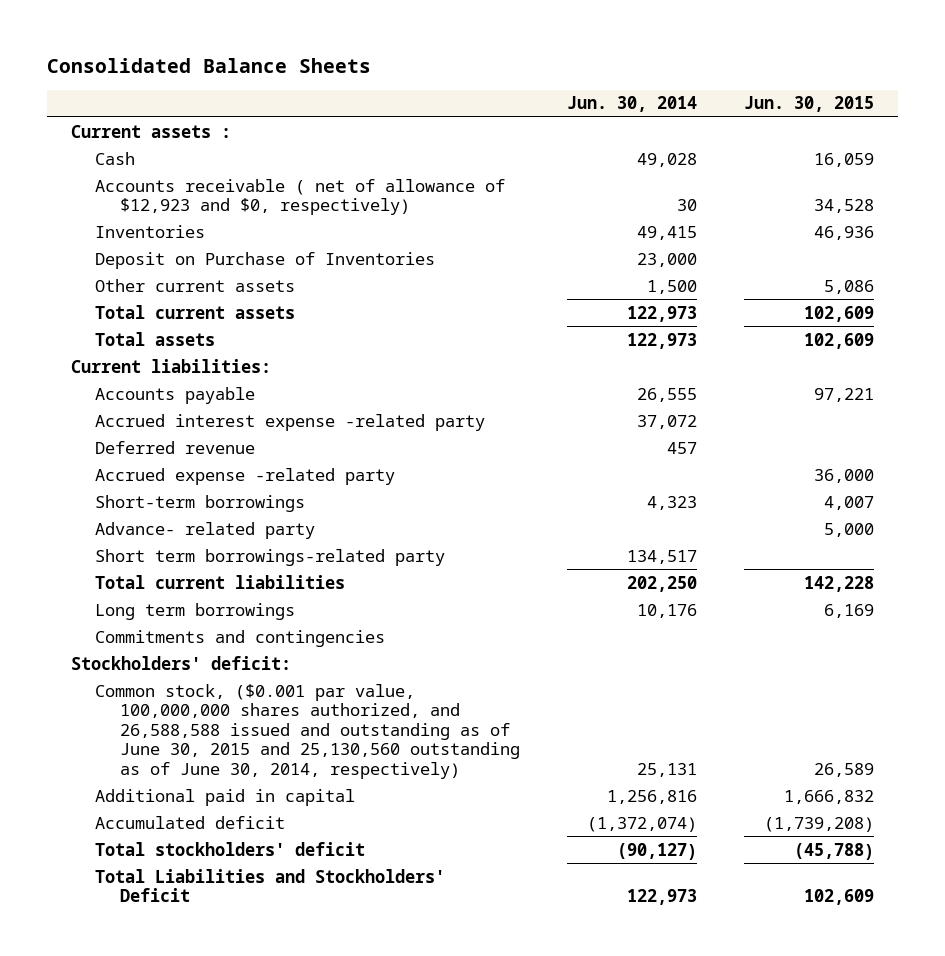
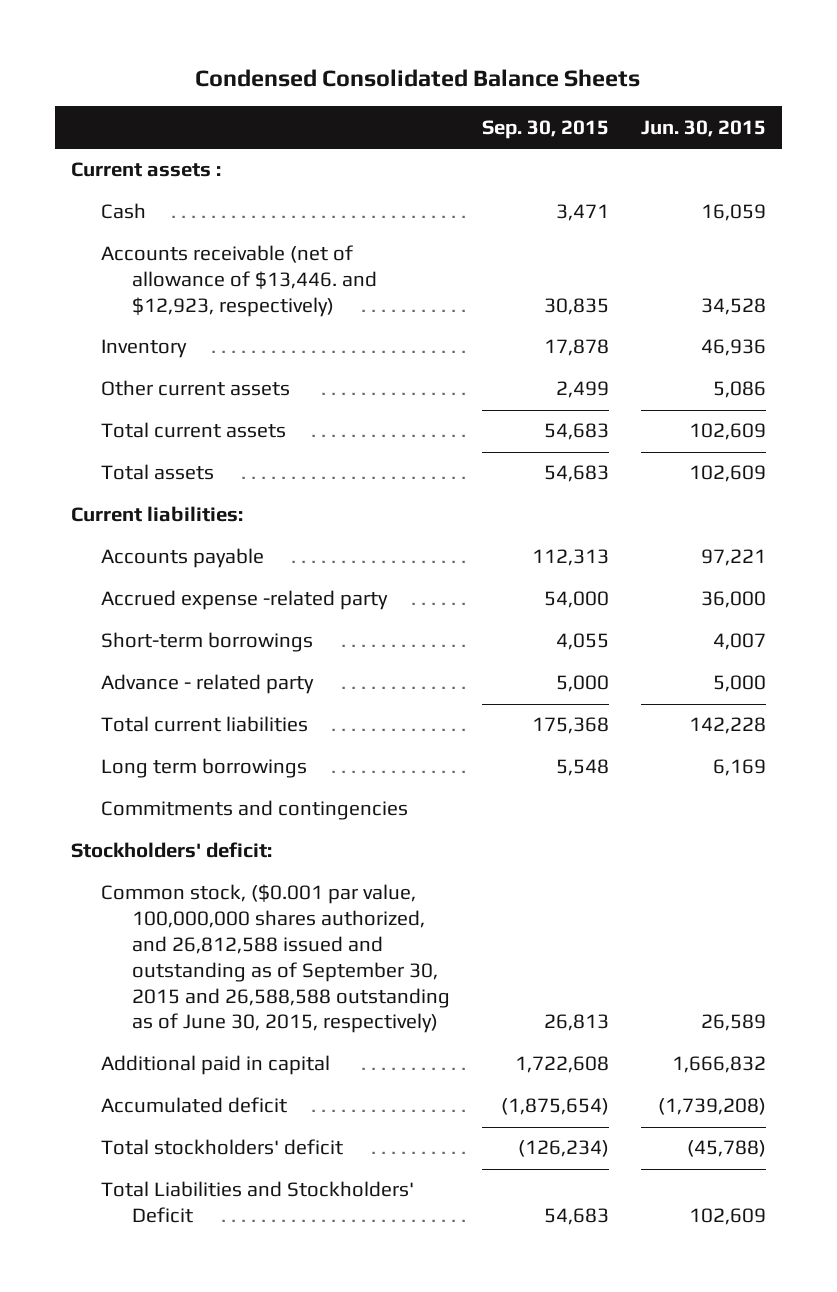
[46,58,371,74] Consolidated Balance Sheets -> [195,69,641,88] Condensed Consolidated Balance Sheets
[566,96,697,113] Jun. 30, 2014 -> none
none -> [482,119,610,139] Sep. 30, 2015
[95,251,436,269] Deposit on Purchase of Inventories -> none
[95,178,506,216] Accounts receivable ( net of allowance of $12,923 and $0, respectively) -> [101,245,378,318] Accounts receivable (net of allowance of $13,446. and $12,923, respectively)
[95,224,206,238] Inventories -> [101,339,188,359] Inventory
[95,413,486,431] Accrued interest expense -related party -> none
[95,440,256,454] Deferred revenue -> none
[95,548,446,566] Short term borrowings-related party -> none
[95,521,316,539] Advance- related party -> [101,674,315,695] Advance - related party
[95,683,520,779] Common stock, ($0.001 par value, 100,000,000 shares authorized, and 26,588,588 issued and outstanding as of June 30, 2015 and 25,130,560 outstanding as of June 30, 2014, respectively) -> [101,884,451,1034] Common stock, ($0.001 par value, 100,000,000 shares authorized, and 26,812,588 issued and outstanding as of September 30, 2015 and 26,588,588 outstanding as of June 30, 2015, respectively)

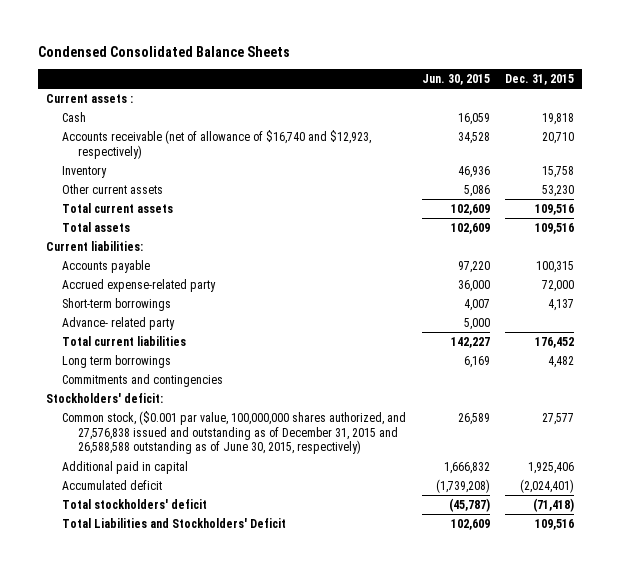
[482,119,610,139] Sep. 30, 2015 -> none
none -> [505,74,575,86] Dec. 31, 2015
[101,245,378,318] Accounts receivable (net of allowance of $13,446. and $12,923, respectively) -> [62,129,372,159] Accounts receivable (net of allowance of $16,740 and $12,923, respectively)
[701,549,767,567] 97,221 -> [457,260,490,273] 97,220
[101,590,389,611] Accrued expense -related party -> [62,278,217,292] Accrued expense-related party
[101,674,315,695] Advance - related party -> [62,316,176,330] Advance- related party
[689,717,767,735] 142,228 -> [450,336,490,348] 142,227
[101,884,451,1034] Common stock, ($0.001 par value, 100,000,000 shares authorized, and 26,812,588 issued and outstanding as of September 30, 2015 and 26,588,588 outstanding as of June 30, 2015, respectively) -> [62,410,407,455] Common stock, ($0.001 par value, 100,000,000 shares authorized, and 27,576,838 issued and outstanding as of December 31, 2015 and 26,588,588 outstanding as of June 30, 2015, respectively)
[687,1140,767,1158] (45,788) -> [448,497,490,512] (45,787)

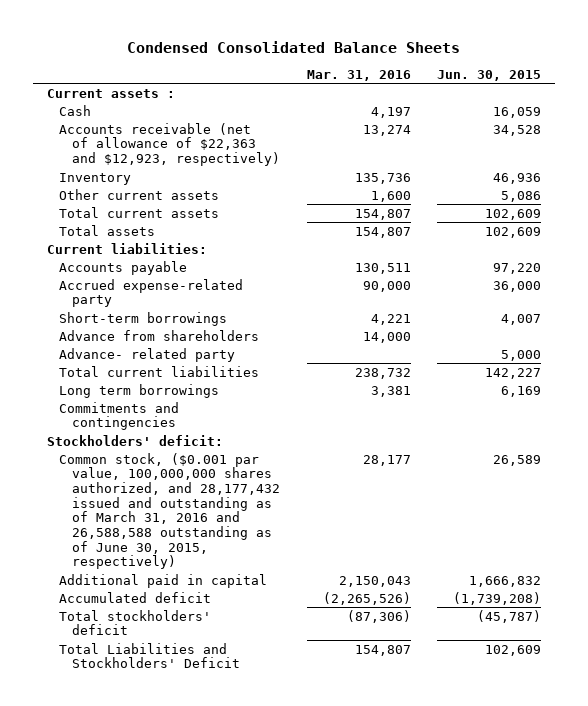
[505,74,575,86] Dec. 31, 2015 -> none
none -> [306,69,411,81] Mar. 31, 2016
[62,129,372,159] Accounts receivable (net of allowance of $16,740 and $12,923, respectively) -> [59,122,281,167] Accounts receivable (net of allowance of $22,363 and $12,923, respectively)
none -> [59,329,260,341] Advance from shareholders
[62,410,407,455] Common stock, ($0.001 par value, 100,000,000 shares authorized, and 27,576,838 issued and outstanding as of December 31, 2015 and 26,588,588 outstanding as of June 30, 2015, respectively) -> [59,452,281,570] Common stock, ($0.001 par value, 100,000,000 shares authorized, and 28,177,432 issued and outstanding as of March 31, 2016 and 26,588,588 outstanding as of June 30, 2015, respectively)

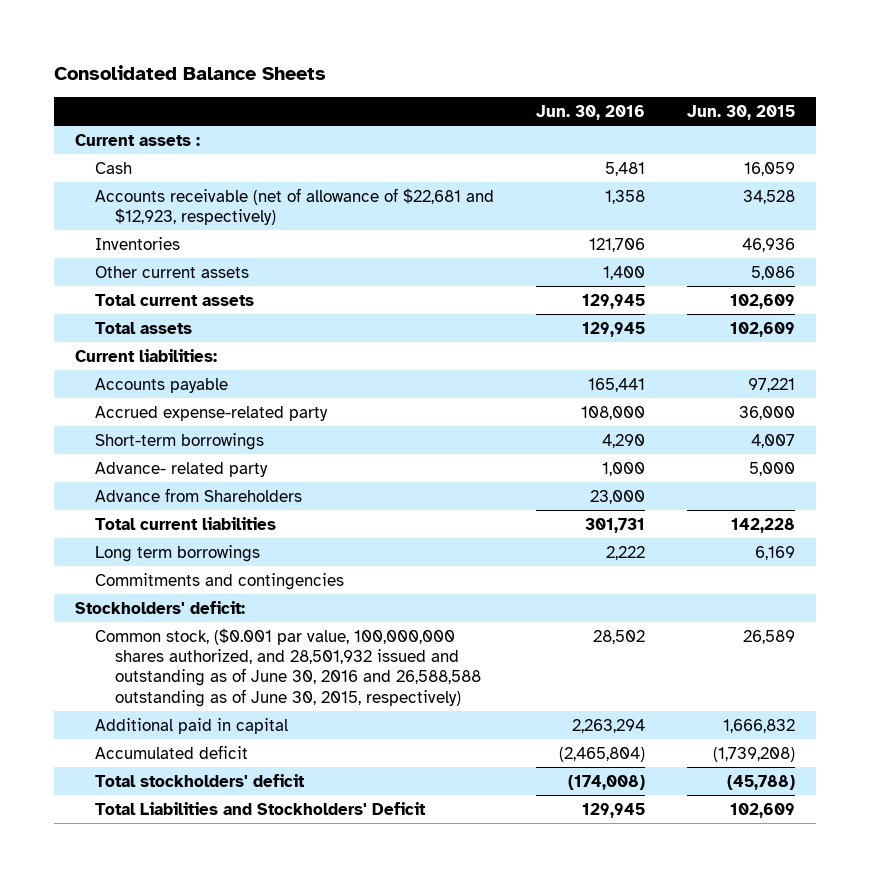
[127,40,461,53] Condensed Consolidated Balance Sheets -> [53,65,326,81] Consolidated Balance Sheets
[306,69,411,81] Mar. 31, 2016 -> none
none -> [535,105,645,121] Jun. 30, 2016
[59,122,281,167] Accounts receivable (net of allowance of $22,363 and $12,923, respectively) -> [94,187,494,226] Accounts receivable (net of allowance of $22,681 and $12,923, respectively)
[59,172,132,185] Inventory -> [94,236,180,250] Inventories
[493,262,542,274] 97,220 -> [748,377,796,392] 97,221
[59,329,260,341] Advance from shareholders -> none
none -> [94,487,302,502] Advance from Shareholders
[485,367,542,379] 142,227 -> [731,517,796,533] 142,228
[59,452,281,570] Common stock, ($0.001 par value, 100,000,000 shares authorized, and 28,177,432 issued and outstanding as of March 31, 2016 and 26,588,588 outstanding as of June 30, 2015, respectively) -> [94,627,482,707] Common stock, ($0.001 par value, 100,000,000 shares authorized, and 28,501,932 issued and outstanding as of June 30, 2016 and 26,588,588 outstanding as of June 30, 2015, respectively)
[477,609,542,623] (45,787) -> [727,774,796,790] (45,788)

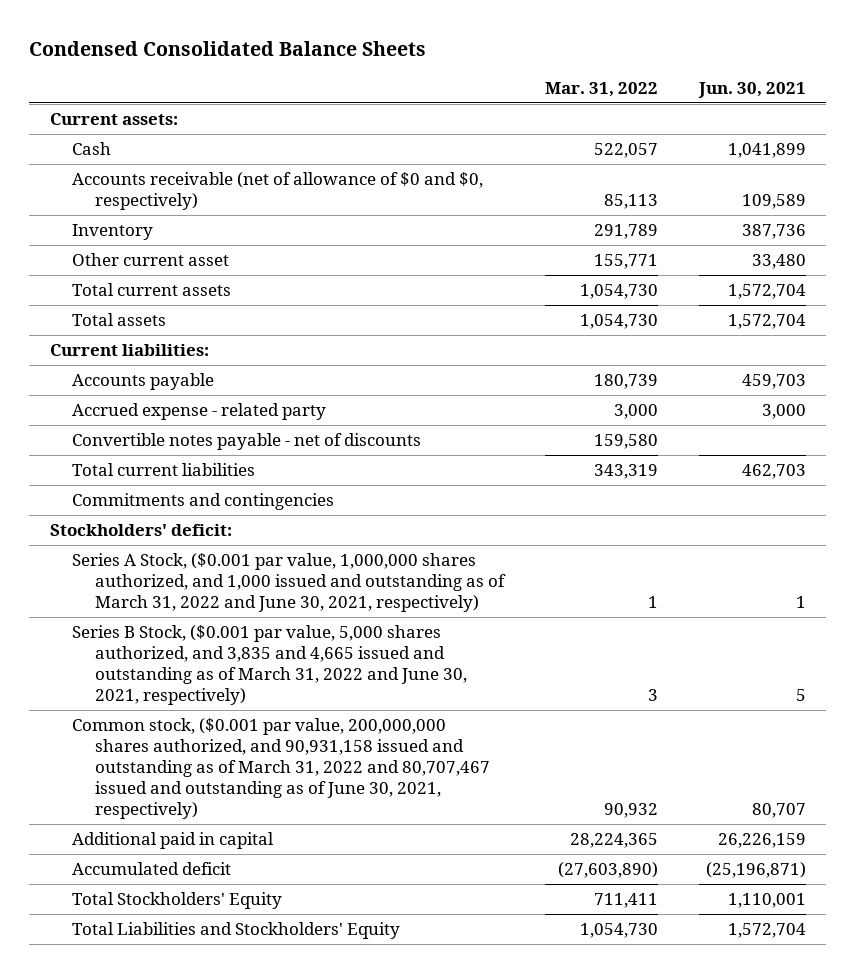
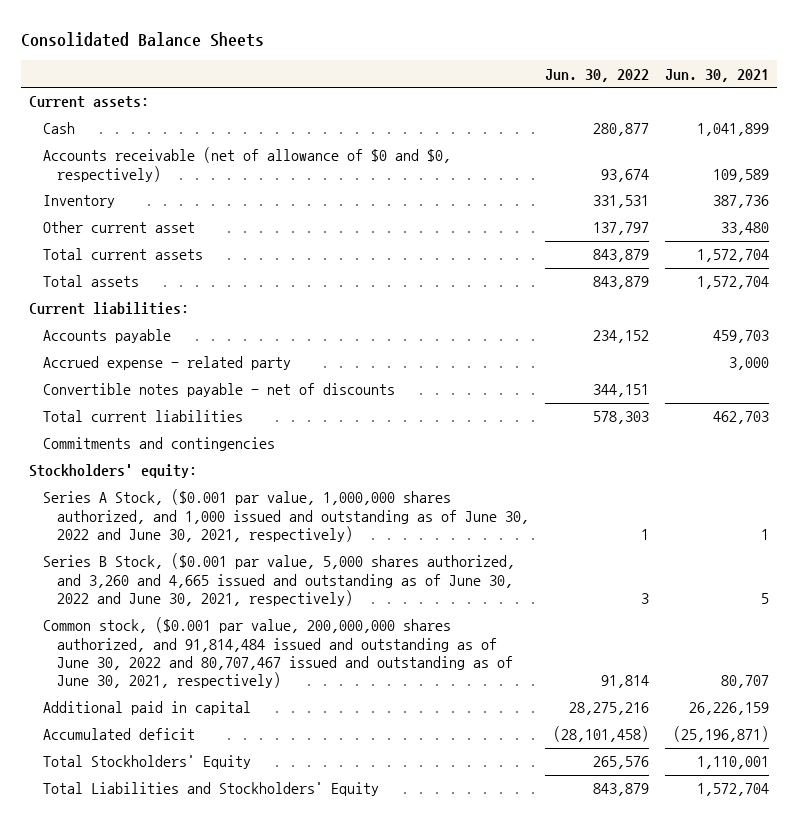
[29,40,427,56] Condensed Consolidated Balance Sheets -> [20,31,264,47] Consolidated Balance Sheets
[545,81,659,97] Mar. 31, 2022 -> none
none -> [544,68,649,82] Jun. 30, 2022
[49,524,232,537] Stockholders' deficit: -> [28,464,197,479] Stockholders' equity:
[72,553,507,613] Series A Stock, ($0.001 par value, 1,000,000 shares authorized, and 1,000 issued and outstanding as of March 31, 2022 and June 30, 2021, respectively) -> [42,489,529,543] Series A Stock, ($0.001 par value, 1,000,000 shares authorized, and 1,000 issued and outstanding as of June 30, 2022 and June 30, 2021, respectively)
[72,625,468,706] Series B Stock, ($0.001 par value, 5,000 shares authorized, and 3,835 and 4,665 issued and outstanding as of March 31, 2022 and June 30, 2021, respectively) -> [42,553,515,607] Series B Stock, ($0.001 par value, 5,000 shares authorized, and 3,260 and 4,665 issued and outstanding as of June 30, 2022 and June 30, 2021, respectively)
[72,718,491,819] Common stock, ($0.001 par value, 200,000,000 shares authorized, and 90,931,158 issued and outstanding as of March 31, 2022 and 80,707,467 issued and outstanding as of June 30, 2021, respectively) -> [42,617,513,689] Common stock, ($0.001 par value, 200,000,000 shares authorized, and 91,814,484 issued and outstanding as of June 30, 2022 and 80,707,467 issued and outstanding as of June 30, 2021, respectively)

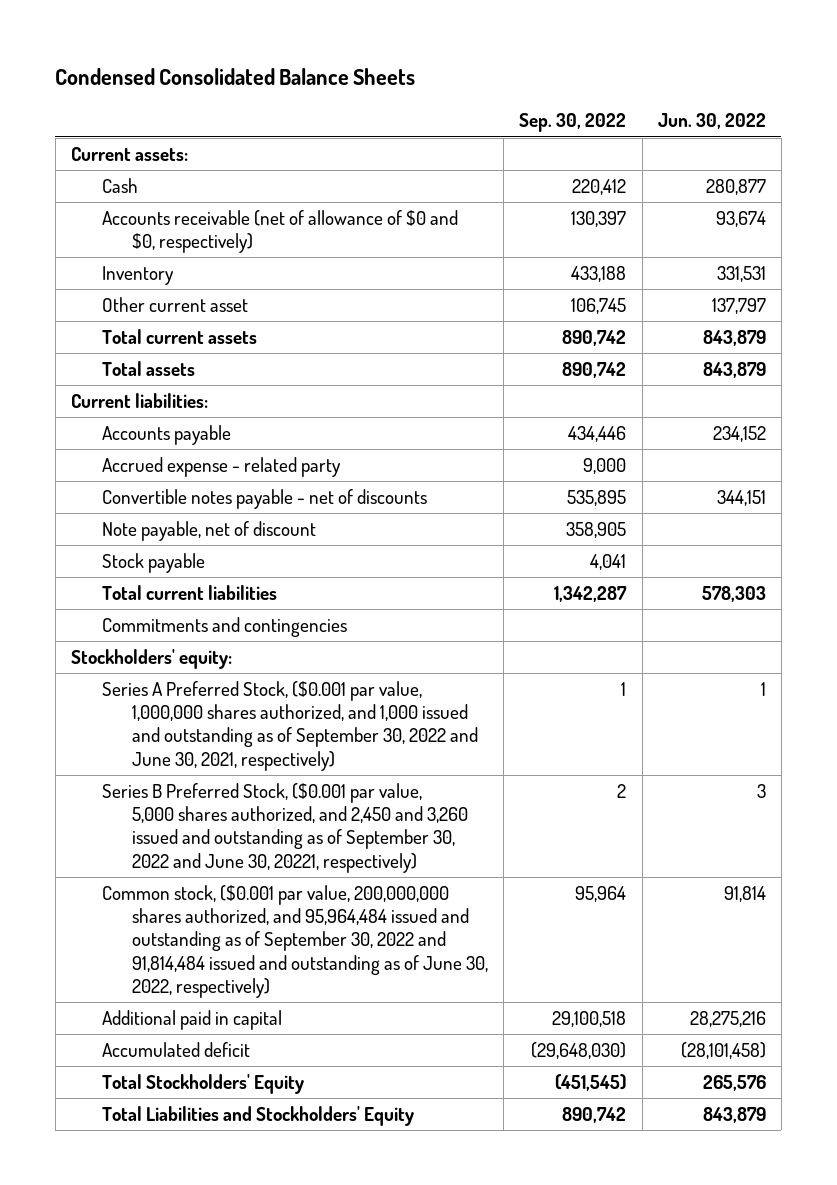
[20,31,264,47] Consolidated Balance Sheets -> [55,68,416,86] Condensed Consolidated Balance Sheets
[664,68,769,82] Jun. 30, 2021 -> none
none -> [519,113,627,133] Sep. 30, 2022
none -> [101,521,316,542] Note payable, net of discount
none -> [101,553,205,574] Stock payable
[42,489,529,543] Series A Stock, ($0.001 par value, 1,000,000 shares authorized, and 1,000 issued and outstanding as of June 30, 2022 and June 30, 2021, respectively) -> [101,681,479,771] Series A Preferred Stock, ($0.001 par value, 1,000,000 shares authorized, and 1,000 issued and outstanding as of September 30, 2022 and June 30, 2021, respectively)
[42,553,515,607] Series B Stock, ($0.001 par value, 5,000 shares authorized, and 3,260 and 4,665 issued and outstanding as of June 30, 2022 and June 30, 2021, respectively) -> [101,783,469,873] Series B Preferred Stock, ($0.001 par value, 5,000 shares authorized, and 2,450 and 3,260 issued and outstanding as of September 30, 2022 and June 30, 20221, respectively)
[42,617,513,689] Common stock, ($0.001 par value, 200,000,000 shares authorized, and 91,814,484 issued and outstanding as of June 30, 2022 and 80,707,467 issued and outstanding as of June 30, 2021, respectively) -> [101,885,489,998] Common stock, ($0.001 par value, 200,000,000 shares authorized, and 95,964,484 issued and outstanding as of September 30, 2022 and 91,814,484 issued and outstanding as of June 30, 2022, respectively)

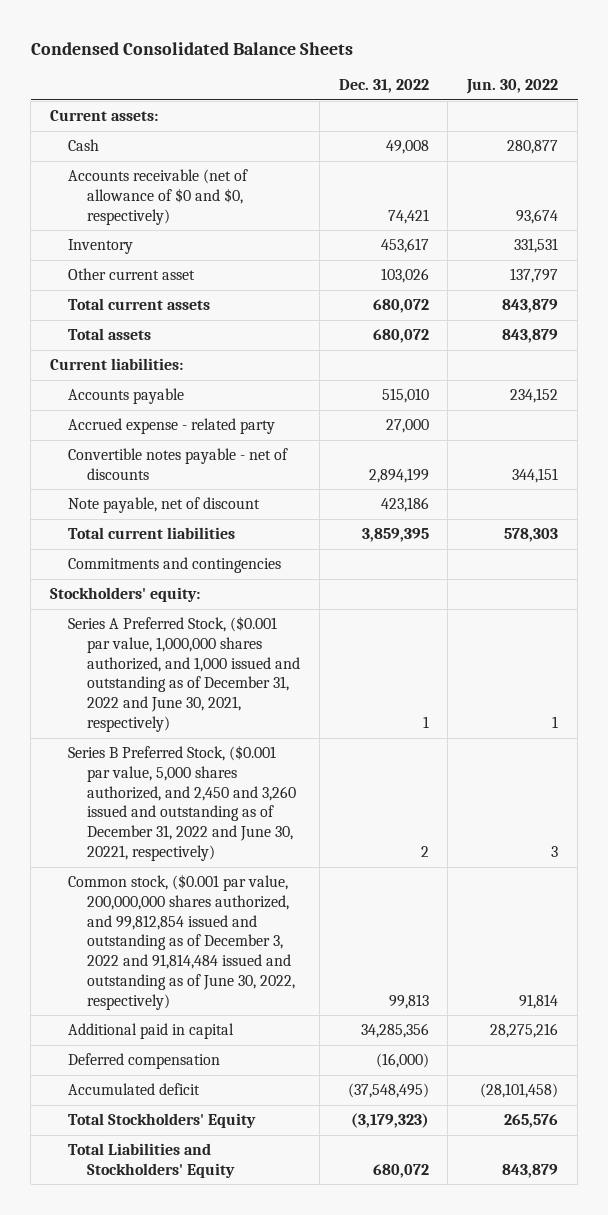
[519,113,627,133] Sep. 30, 2022 -> none
none -> [338,79,429,94] Dec. 31, 2022
[101,553,205,574] Stock payable -> none
[101,681,479,771] Series A Preferred Stock, ($0.001 par value, 1,000,000 shares authorized, and 1,000 issued and outstanding as of September 30, 2022 and June 30, 2021, respectively) -> [68,616,300,733] Series A Preferred Stock, ($0.001 par value, 1,000,000 shares authorized, and 1,000 issued and outstanding as of December 31, 2022 and June 30, 2021, respectively)
[101,783,469,873] Series B Preferred Stock, ($0.001 par value, 5,000 shares authorized, and 2,450 and 3,260 issued and outstanding as of September 30, 2022 and June 30, 20221, respectively) -> [68,745,296,862] Series B Preferred Stock, ($0.001 par value, 5,000 shares authorized, and 2,450 and 3,260 issued and outstanding as of December 31, 2022 and June 30, 20221, respectively)
[101,885,489,998] Common stock, ($0.001 par value, 200,000,000 shares authorized, and 95,964,484 issued and outstanding as of September 30, 2022 and 91,814,484 issued and outstanding as of June 30, 2022, respectively) -> [68,874,295,1010] Common stock, ($0.001 par value, 200,000,000 shares authorized, and 99,812,854 issued and outstanding as of December 3, 2022 and 91,814,484 issued and outstanding as of June 30, 2022, respectively)
none -> [68,1053,221,1070] Deferred compensation

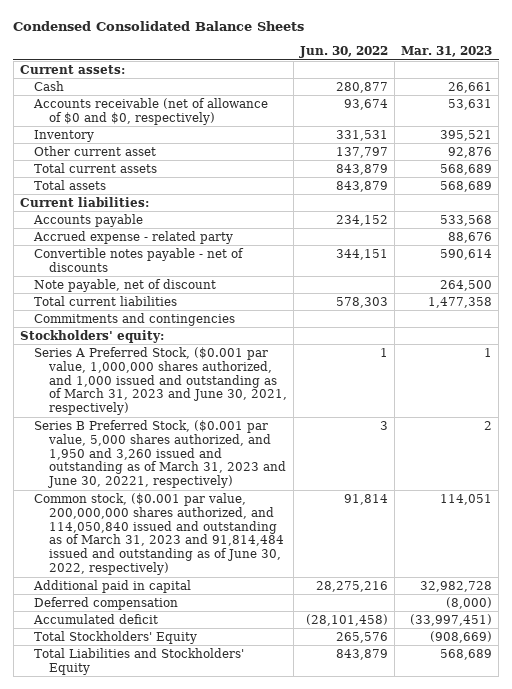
[338,79,429,94] Dec. 31, 2022 -> none
none -> [401,46,493,58] Mar. 31, 2023
[68,616,300,733] Series A Preferred Stock, ($0.001 par value, 1,000,000 shares authorized, and 1,000 issued and outstanding as of December 31, 2022 and June 30, 2021, respectively) -> [34,346,288,416] Series A Preferred Stock, ($0.001 par value, 1,000,000 shares authorized, and 1,000 issued and outstanding as of March 31, 2023 and June 30, 2021, respectively)
[68,745,296,862] Series B Preferred Stock, ($0.001 par value, 5,000 shares authorized, and 2,450 and 3,260 issued and outstanding as of December 31, 2022 and June 30, 20221, respectively) -> [34,419,287,489] Series B Preferred Stock, ($0.001 par value, 5,000 shares authorized, and 1,950 and 3,260 issued and outstanding as of March 31, 2023 and June 30, 20221, respectively)
[68,874,295,1010] Common stock, ($0.001 par value, 200,000,000 shares authorized, and 99,812,854 issued and outstanding as of December 3, 2022 and 91,814,484 issued and outstanding as of June 30, 2022, respectively) -> [34,492,285,576] Common stock, ($0.001 par value, 200,000,000 shares authorized, and 114,050,840 issued and outstanding as of March 31, 2023 and 91,814,484 issued and outstanding as of June 30, 2022, respectively)

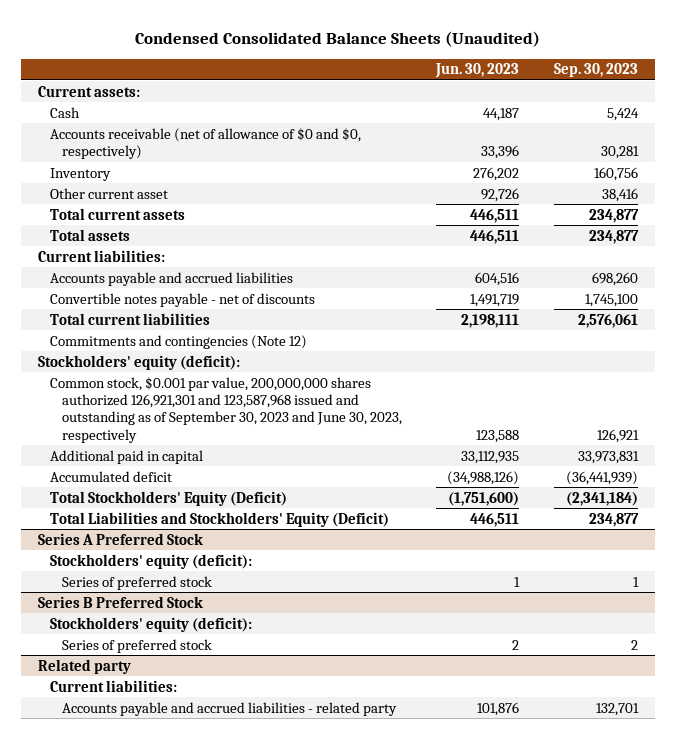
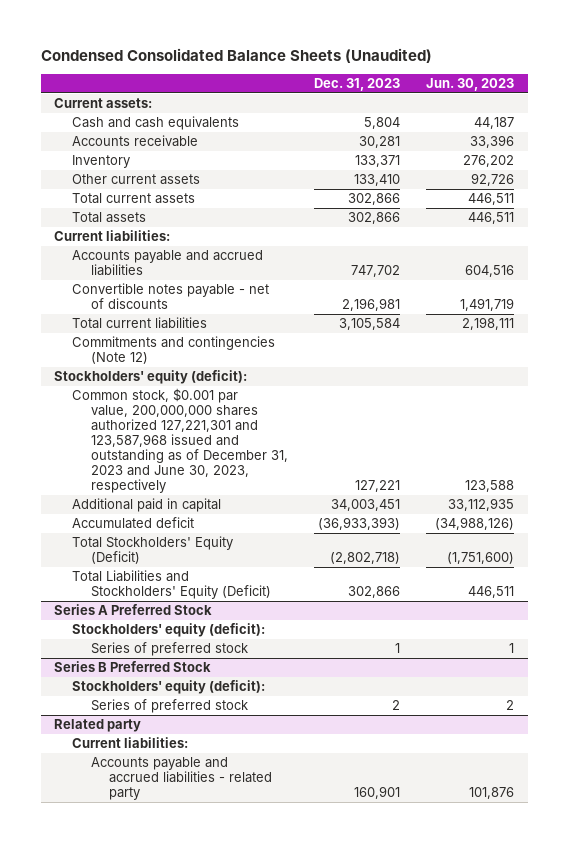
[553,63,638,78] Sep. 30, 2023 -> none
none -> [313,78,400,92] Dec. 31, 2023
[50,106,81,118] Cash -> [72,116,240,131] Cash and cash equivalents
[50,127,362,160] Accounts receivable (net of allowance of $0 and $0, respectively) -> [72,135,199,148] Accounts receivable
[50,187,169,199] Other current asset -> [72,174,201,186] Other current assets
[50,376,402,443] Common stock, $0.001 par value, 200,000,000 shares authorized 126,921,301 and 123,587,968 issued and outstanding as of September 30, 2023 and June 30, 2023, respectively -> [72,388,288,493] Common stock, $0.001 par value, 200,000,000 shares authorized 127,221,301 and 123,587,968 issued and outstanding as of December 31, 2023 and June 30, 2023, respectively

